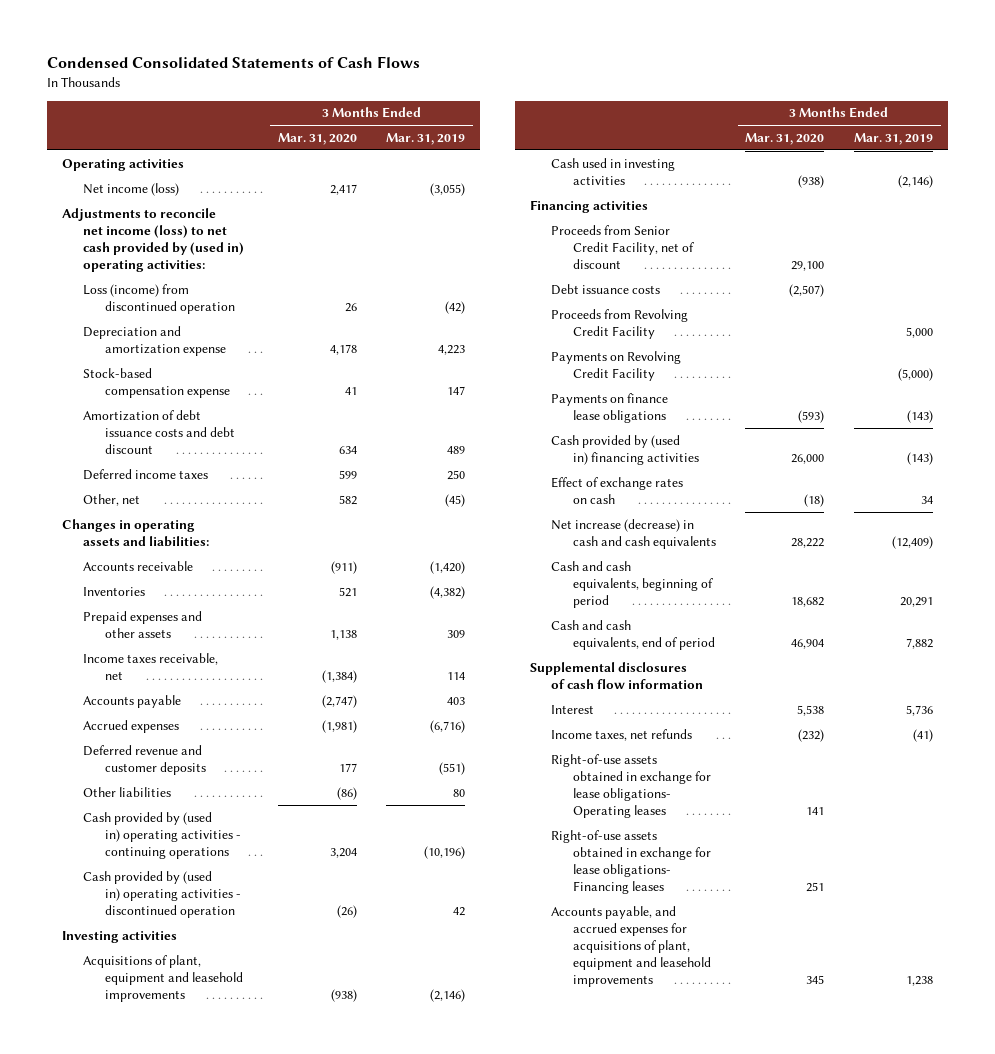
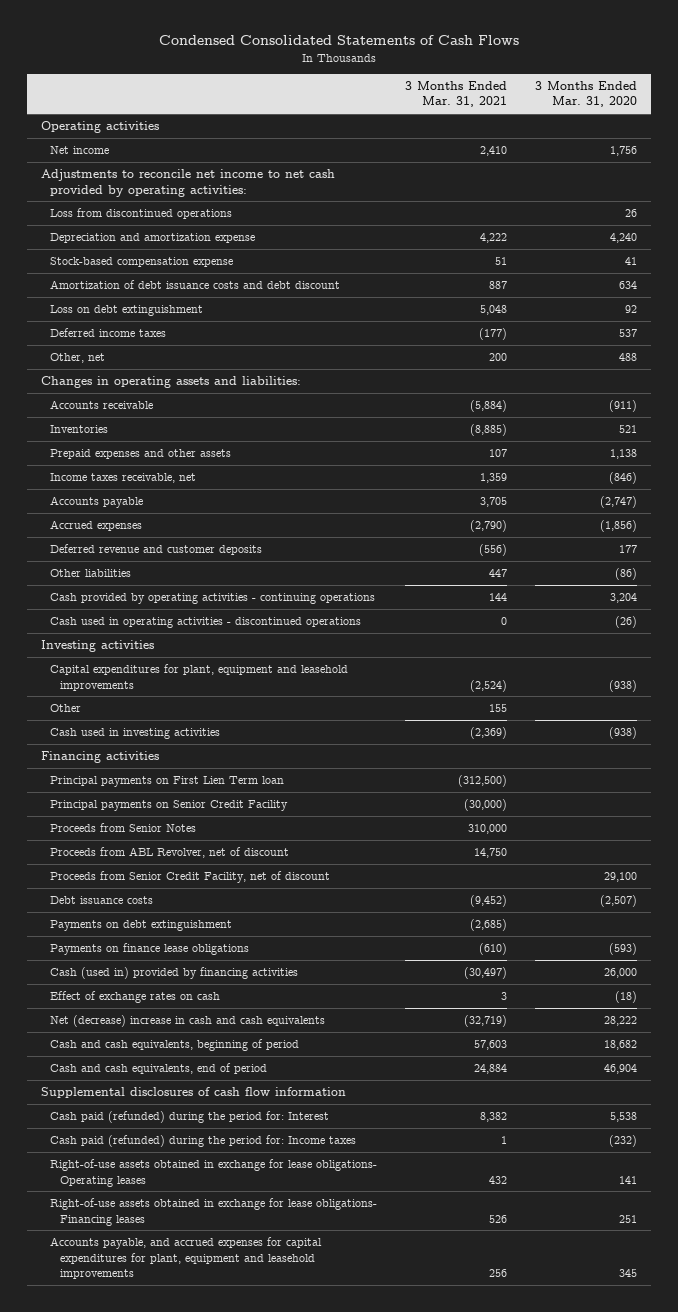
[386,132,466,145] Mar. 31, 2019 -> none
none -> [405,80,508,108] 3 Months Ended Mar. 31, 2021
[83,182,180,196] Net income (loss) -> [50,146,110,155] Net income
[329,183,357,195] 2,417 -> [610,146,638,157] 1,756
[61,207,245,273] Adjustments to reconcile net income (loss) to net cash provided by (used in) operating activities: -> [40,169,335,197] Adjustments to reconcile net income to net cash provided by operating activities:
[83,283,235,314] Loss (income) from discontinued operation -> [50,208,233,220] Loss from discontinued operations
[329,343,357,355] 4,178 -> [610,233,638,244] 4,240
none -> [50,305,204,317] Loss on debt extinguishment
[338,469,357,479] 599 -> [619,329,638,338] 537
[338,494,357,505] 582 -> [619,353,638,362] 488
[321,669,357,683] (1,384) -> [609,472,638,485] (846)
[321,719,357,733] (1,981) -> [600,520,638,533] (1,856)
[83,811,241,860] Cash provided by (used in) operating activities - continuing operations -> [50,593,376,605] Cash provided by operating activities - continuing operations
[83,870,241,919] Cash provided by (used in) operating activities - discontinued operation -> [50,617,362,629] Cash used in operating activities - discontinued operations
[83,954,243,1003] Acquisitions of plant, equipment and leasehold improvements -> [50,664,349,691] Capital expenditures for plant, equipment and leasehold improvements
none -> [50,704,82,713] Other
none -> [50,776,285,788] Principal payments on First Lien Term loan
none -> [50,800,289,812] Principal payments on Senior Credit Facility
none -> [50,823,197,833] Proceeds from Senior Notes
none -> [50,847,290,859] Proceeds from ABL Revolver, net of discount
[551,308,689,339] Proceeds from Revolving Credit Facility -> none
[551,350,682,381] Payments on Revolving Credit Facility -> none
none -> [50,920,233,932] Payments on debt extinguishment
[551,434,699,465] Cash provided by (used in) financing activities -> [50,967,299,980] Cash (used in) provided by financing activities
[551,518,716,549] Net increase (decrease) in cash and cash equivalents -> [50,1015,326,1028] Net (decrease) increase in cash and cash equivalents
[551,704,595,714] Interest -> [50,1111,330,1124] Cash paid (refunded) during the period for: Interest
[551,728,693,741] Income taxes, net refunds -> [50,1135,357,1148] Cash paid (refunded) during the period for: Income taxes
[551,905,711,988] Accounts payable, and accrued expenses for acquisitions of plant, equipment and leasehold improvements -> [50,1237,323,1279] Accounts payable, and accrued expenses for capital expenditures for plant, equipment and leasehold improvements

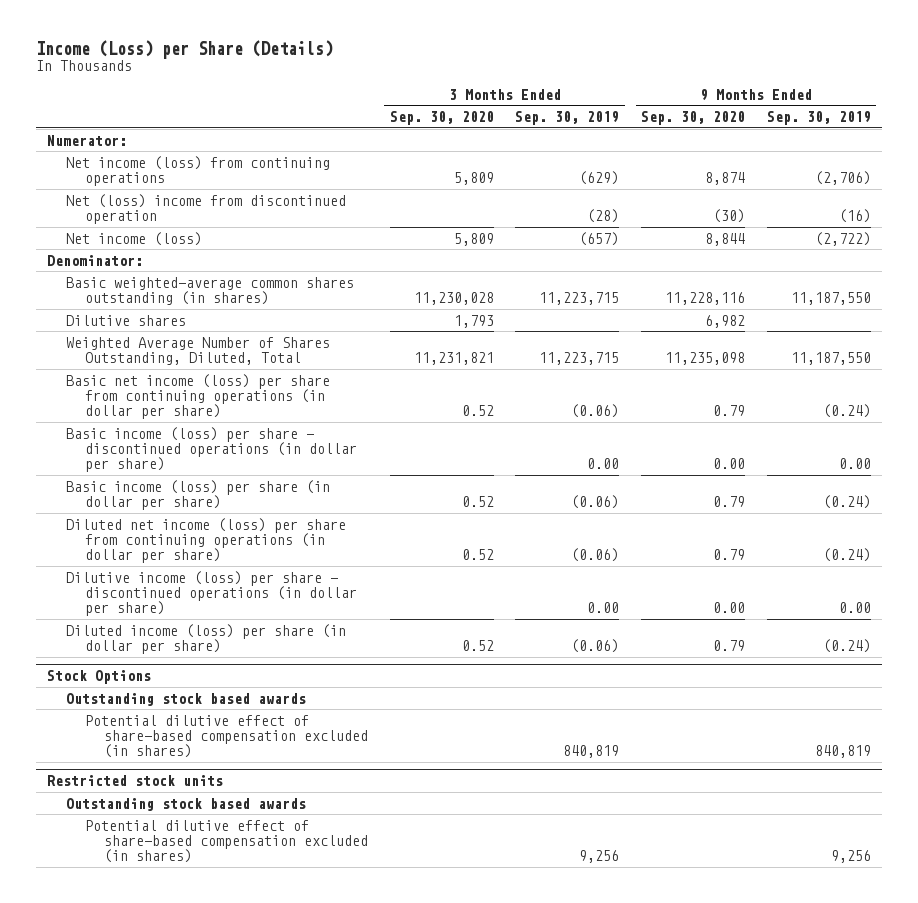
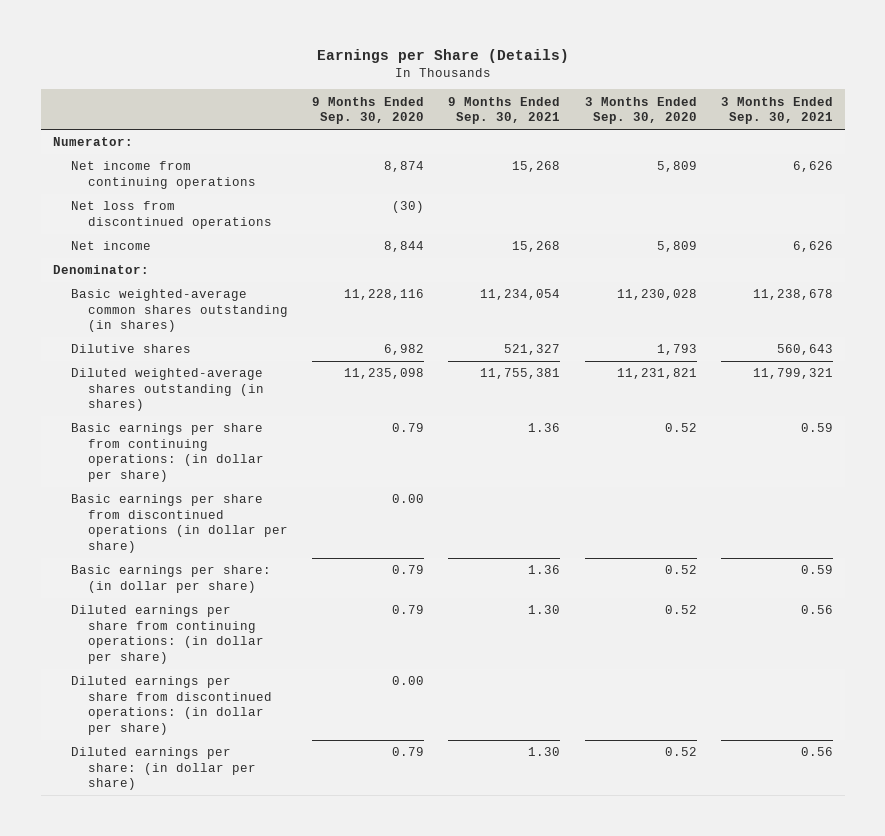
[35,39,333,59] Income (Loss) per Share (Details) -> [316,49,569,64] Earnings per Share (Details)
[515,111,620,126] Sep. 30, 2019 -> none
[766,111,871,126] Sep. 30, 2019 -> none
none -> [448,96,561,125] 9 Months Ended Sep. 30, 2021
none -> [720,96,833,125] 3 Months Ended Sep. 30, 2021
[65,155,330,186] Net income (loss) from continuing operations -> [70,161,257,189] Net income from continuing operations
[65,193,346,224] Net (loss) income from discontinued operation -> [70,201,273,229] Net loss from discontinued operations
[65,231,202,246] Net income (loss) -> [70,241,151,251] Net income
[46,670,151,685] Stock Options -> none
[65,692,306,706] Outstanding stock based awards -> none
[84,714,369,759] Potential dilutive effect of share-based compensation excluded (in shares) -> none
[46,775,223,787] Restricted stock units -> none
[65,797,306,811] Outstanding stock based awards -> none
[84,819,369,864] Potential dilutive effect of share-based compensation excluded (in shares) -> none
[65,336,330,365] Weighted Average Number of Shares Outstanding, Diluted, Total -> [70,368,265,412] Diluted weighted-average shares outstanding (in shares)
[65,373,330,420] Basic net income (loss) per share from continuing operations (in dollar per share) -> [70,423,265,483] Basic earnings per share from continuing operations: (in dollar per share)
[65,426,357,473] Basic income (loss) per share - discontinued operations (in dollar per share) -> [70,494,289,554] Basic earnings per share from discontinued operations (in dollar per share)
[65,479,330,510] Basic income (loss) per share (in dollar per share) -> [70,565,271,593] Basic earnings per share: (in dollar per share)
[65,517,346,564] Diluted net income (loss) per share from continuing operations (in dollar per share) -> [70,605,265,665] Diluted earnings per share from continuing operations: (in dollar per share)
[65,570,357,617] Dilutive income (loss) per share - discontinued operations (in dollar per share) -> [70,676,273,736] Diluted earnings per share from discontinued operations: (in dollar per share)
[65,623,346,654] Diluted income (loss) per share (in dollar per share) -> [70,747,257,791] Diluted earnings per share: (in dollar per share)

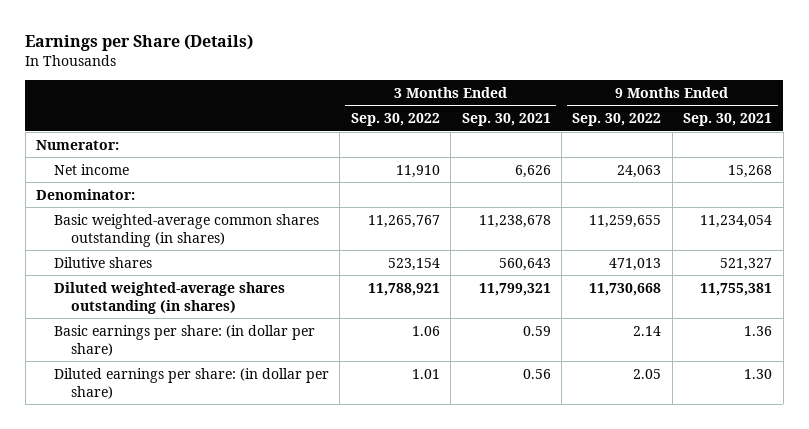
[312,96,425,125] 9 Months Ended Sep. 30, 2020 -> none
[584,96,697,125] 3 Months Ended Sep. 30, 2020 -> none
none -> [350,113,440,127] Sep. 30, 2022
none -> [572,113,662,127] Sep. 30, 2022
[70,161,257,189] Net income from continuing operations -> none
[70,201,273,229] Net loss from discontinued operations -> none
[70,423,265,483] Basic earnings per share from continuing operations: (in dollar per share) -> none
[70,494,289,554] Basic earnings per share from discontinued operations (in dollar per share) -> none
[70,605,265,665] Diluted earnings per share from continuing operations: (in dollar per share) -> none
[70,676,273,736] Diluted earnings per share from discontinued operations: (in dollar per share) -> none

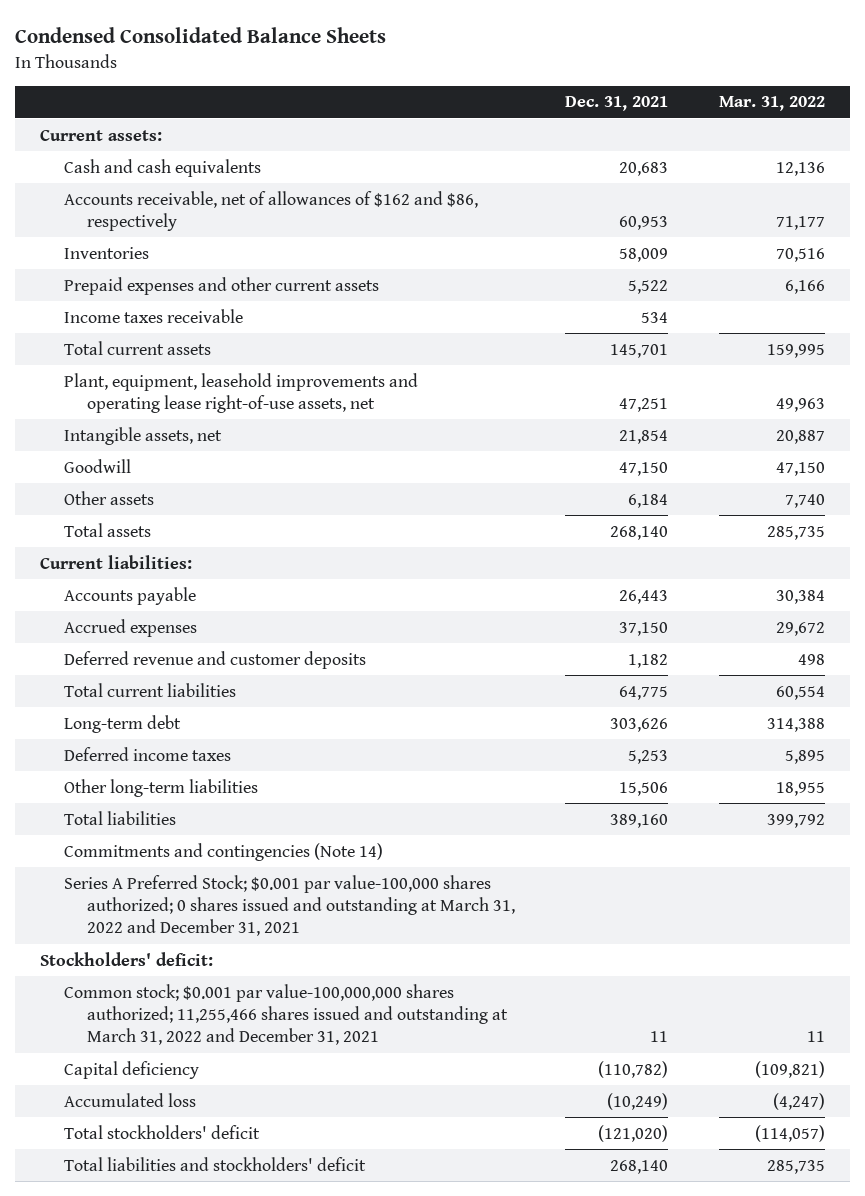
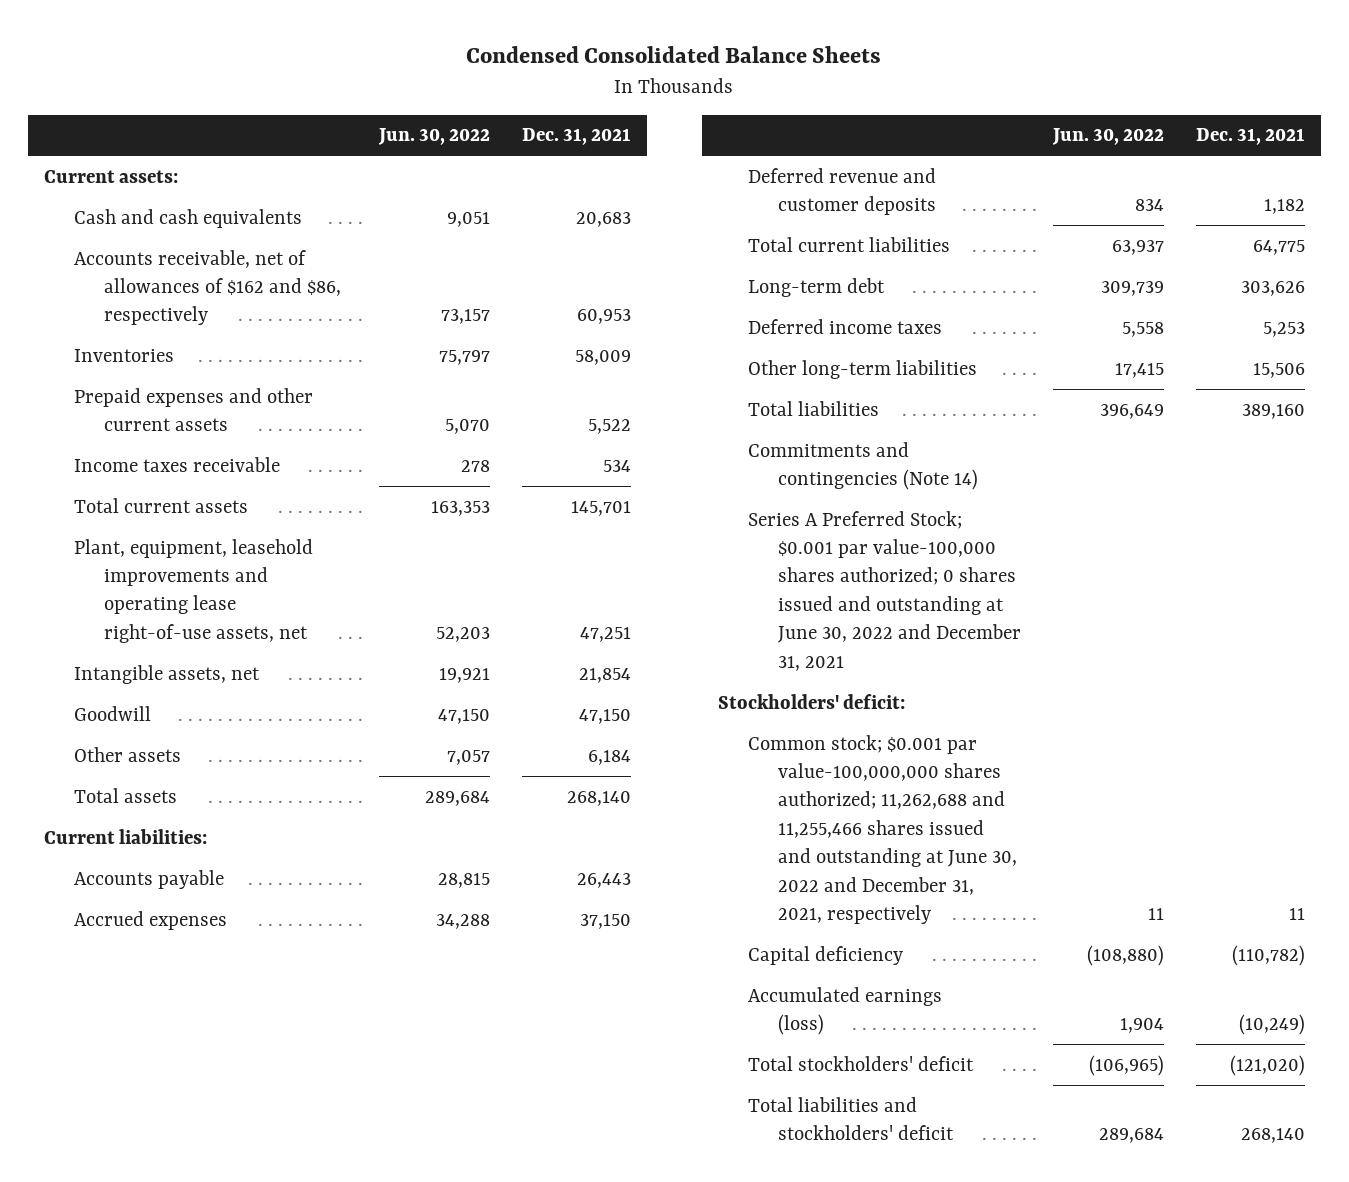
[718,96,825,112] Mar. 31, 2022 -> none
none -> [377,128,490,146] Jun. 30, 2022
[63,874,516,936] Series A Preferred Stock; $0.001 par value-100,000 shares authorized; 0 shares issued and outstanding at March 31, 2022 and December 31, 2021 -> [747,510,1021,671] Series A Preferred Stock; $0.001 par value-100,000 shares authorized; 0 shares issued and outstanding at June 30, 2022 and December 31, 2021
[63,983,509,1045] Common stock; $0.001 par value-100,000,000 shares authorized; 11,255,466 shares issued and outstanding at March 31, 2022 and December 31, 2021 -> [747,734,1017,925] Common stock; $0.001 par value-100,000,000 shares authorized; 11,262,688 and 11,255,466 shares issued and outstanding at June 30, 2022 and December 31, 2021, respectively
[63,1092,196,1107] Accumulated loss -> [747,986,942,1036] Accumulated earnings (loss)

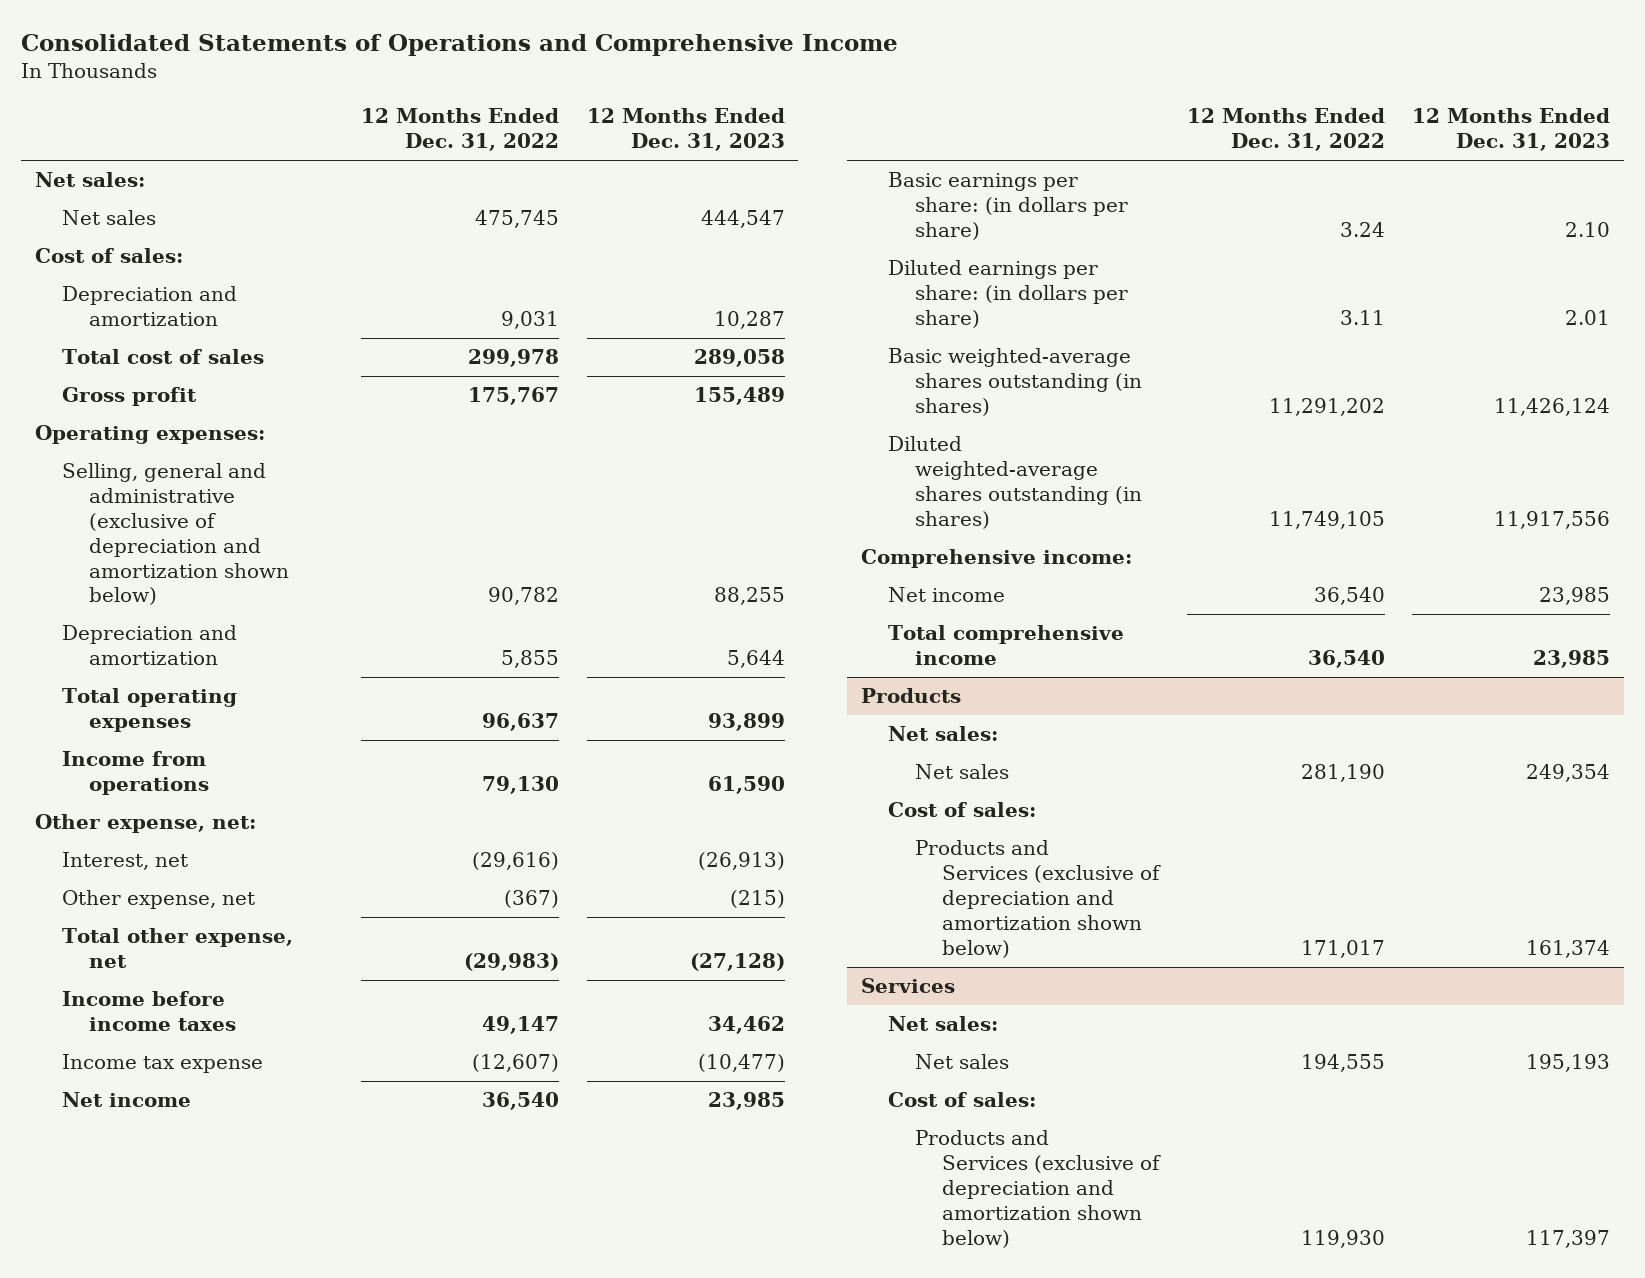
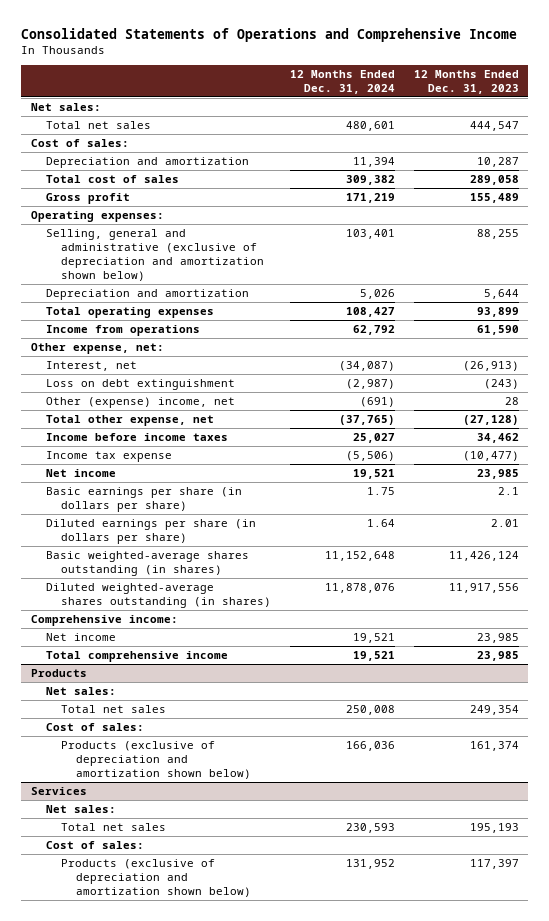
[361,108,560,152] 12 Months Ended Dec. 31, 2022 -> none
none -> [289,69,395,94] 12 Months Ended Dec. 31, 2024
[62,210,157,226] Net sales -> [45,120,151,129] Total net sales
none -> [45,378,235,390] Loss on debt extinguishment
[62,890,256,910] Other expense, net -> [45,396,235,408] Other (expense) income, net
[729,890,785,909] (215) -> [504,396,519,405] 28
[887,172,1129,240] Basic earnings per share: (in dollars per share) -> [45,486,242,513] Basic earnings per share (in dollars per share)
[1565,221,1611,237] 2.10 -> [497,486,519,495] 2.1
[887,260,1129,328] Diluted earnings per share: (in dollars per share) -> [45,518,256,545] Diluted earnings per share (in dollars per share)
[915,764,1010,780] Net sales -> [61,704,167,713] Total net sales
[915,840,1162,958] Products and Services (exclusive of depreciation and amortization shown below) -> [61,740,252,780] Products (exclusive of depreciation and amortization shown below)
[915,1054,1010,1070] Net sales -> [61,822,167,831] Total net sales
[915,1130,1162,1248] Products and Services (exclusive of depreciation and amortization shown below) -> [61,858,252,898] Products (exclusive of depreciation and amortization shown below)

